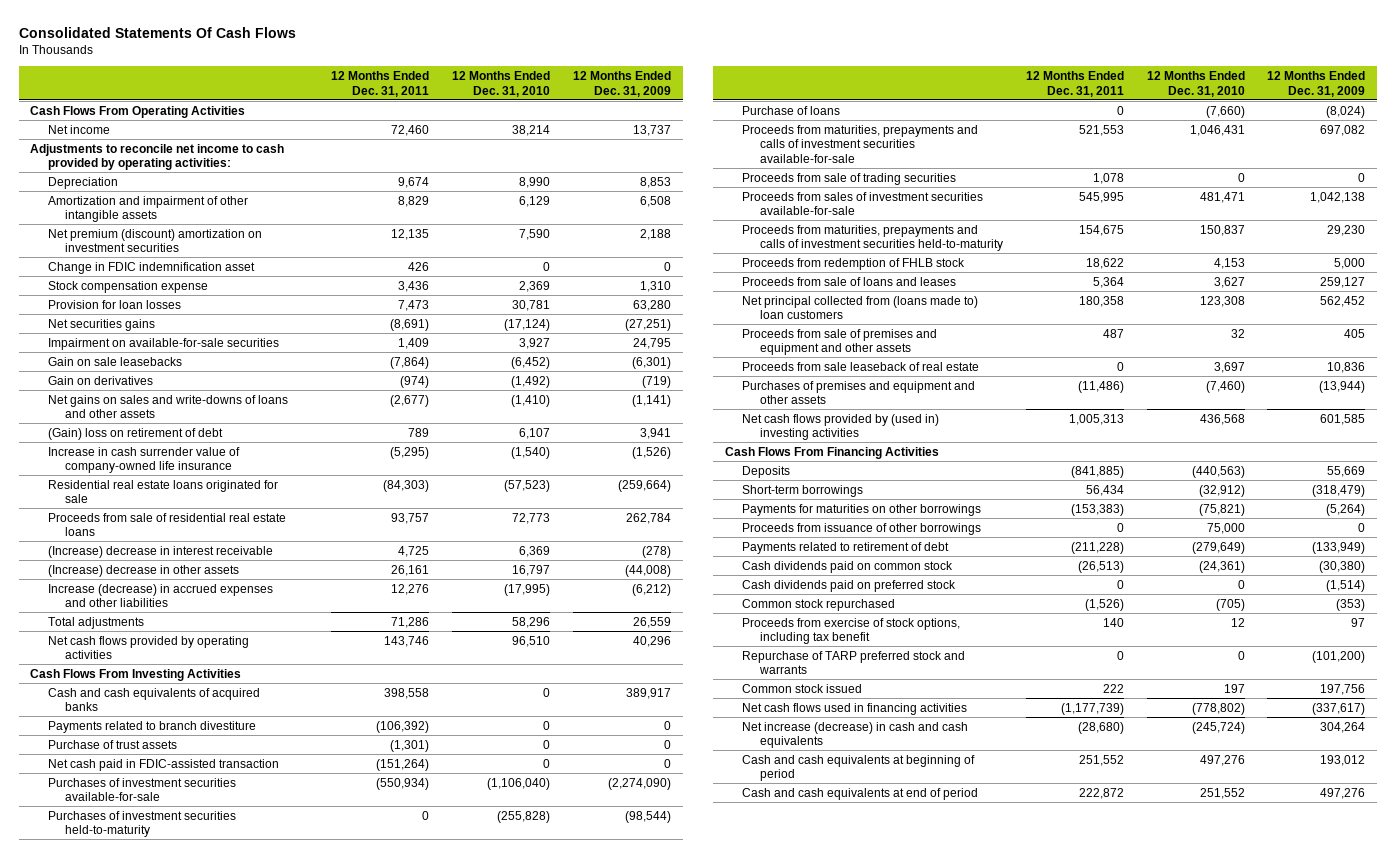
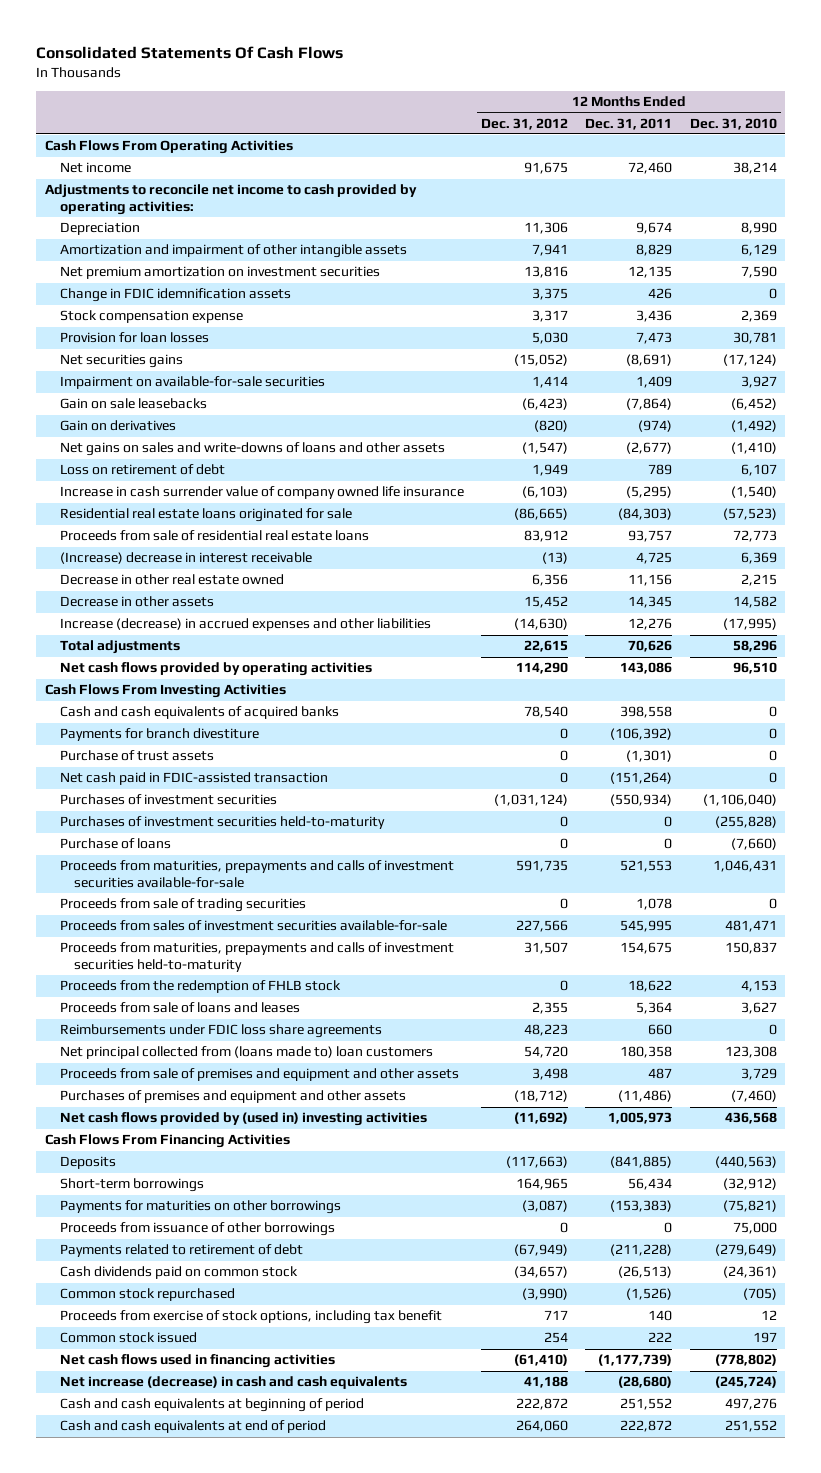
[573,71,672,97] 12 Months Ended Dec. 31, 2009 -> none
none -> [480,117,568,130] Dec. 31, 2012
[47,228,262,253] Net premium (discount) amortization on investment securities -> [59,266,380,280] Net premium amortization on investment securities
[47,261,255,274] Change in FDIC indemnification asset -> [59,288,291,303] Change in FDIC idemnification assets
[47,427,223,440] (Gain) loss on retirement of debt -> [59,464,225,476] Loss on retirement of debt
[47,446,240,474] Increase in cash surrender value of company-owned life insurance -> [59,486,464,500] Increase in cash surrender value of company owned life insurance
none -> [59,574,284,586] Decrease in other real estate owned
[47,564,239,577] (Increase) decrease in other assets -> [59,596,214,608] Decrease in other assets
[391,564,430,576] 26,161 -> [628,596,673,609] 14,345
[512,564,551,576] 16,797 -> [732,596,777,609] 14,582
[391,616,430,628] 71,286 -> [628,640,673,653] 70,626
[384,635,430,647] 143,746 -> [620,662,673,675] 143,086
[47,720,256,733] Payments related to branch divestiture -> [59,728,259,742] Payments for branch divestiture
[47,777,236,802] Purchases of investment securities available-for-sale -> [59,794,277,806] Purchases of investment securities
[742,257,966,270] Proceeds from redemption of FHLB stock -> [59,980,341,994] Proceeds from the redemption of FHLB stock
none -> [59,1024,382,1039] Reimbursements under FDIC loss share agreements
[742,361,980,371] Proceeds from sale leaseback of real estate -> none
[1230,328,1245,338] 32 -> [740,1068,777,1081] 3,729
[1068,413,1124,425] 1,005,313 -> [608,1112,673,1125] 1,005,973
[742,579,957,592] Cash dividends paid on preferred stock -> none
[742,650,966,675] Repurchase of TARP preferred stock and warrants -> none

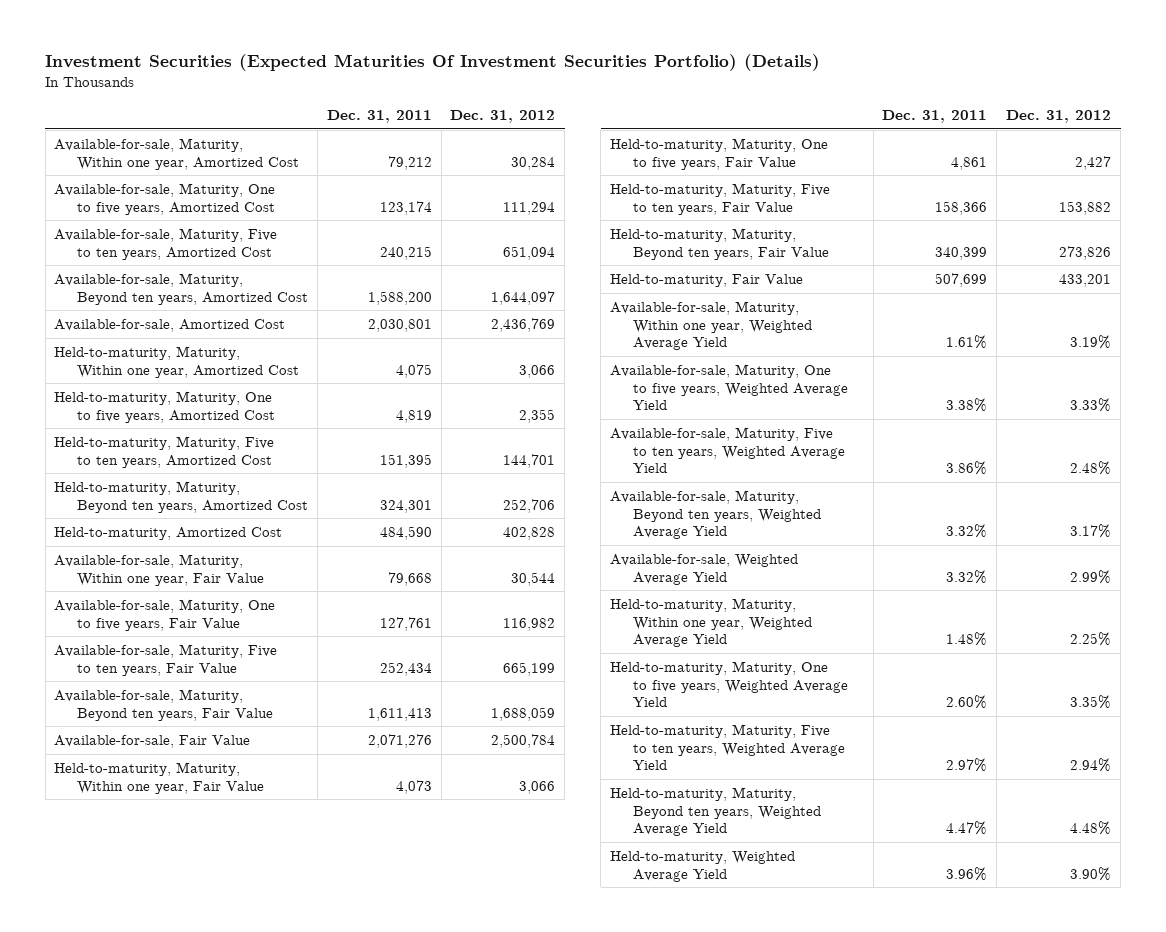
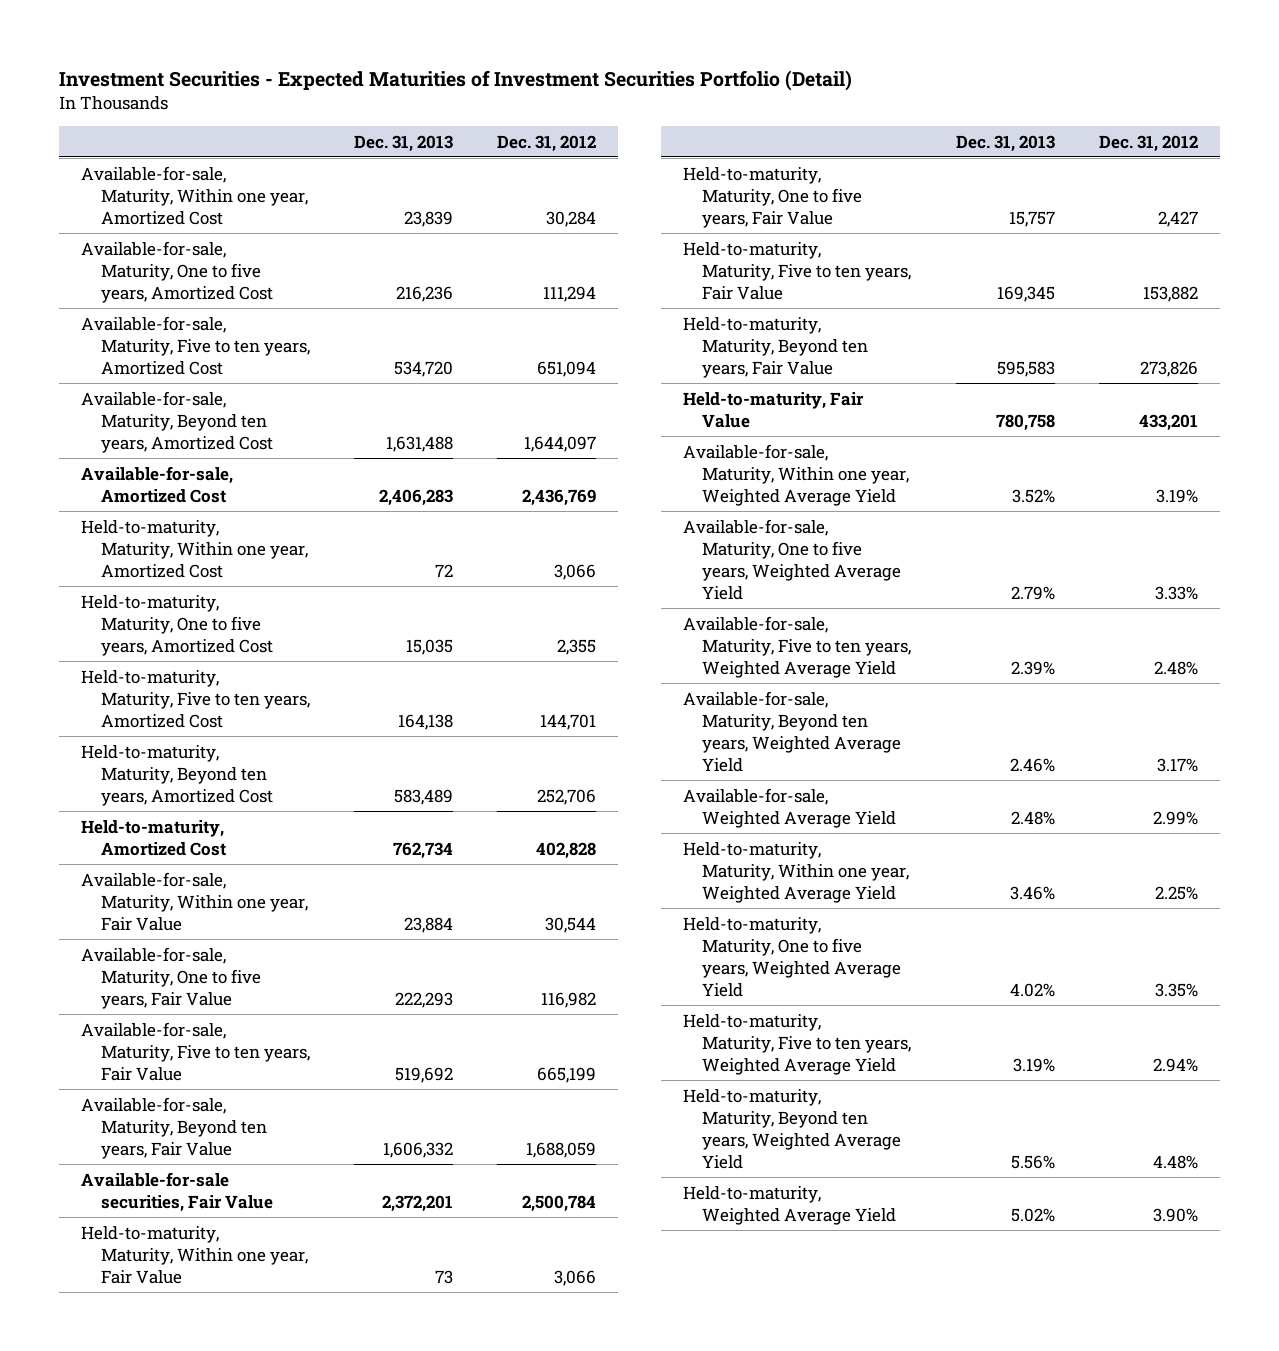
[45,54,821,72] Investment Securities (Expected Maturities Of Investment Securities Portfolio) (Details) -> [59,69,853,91] Investment Securities - Expected Maturities of Investment Securities Portfolio (Detail)
[326,109,432,123] Dec. 31, 2011 -> none
none -> [353,134,453,152] Dec. 31, 2013
[54,734,251,748] Available-for-sale, Fair Value -> [81,1171,273,1212] Available-for-sale securities, Fair Value

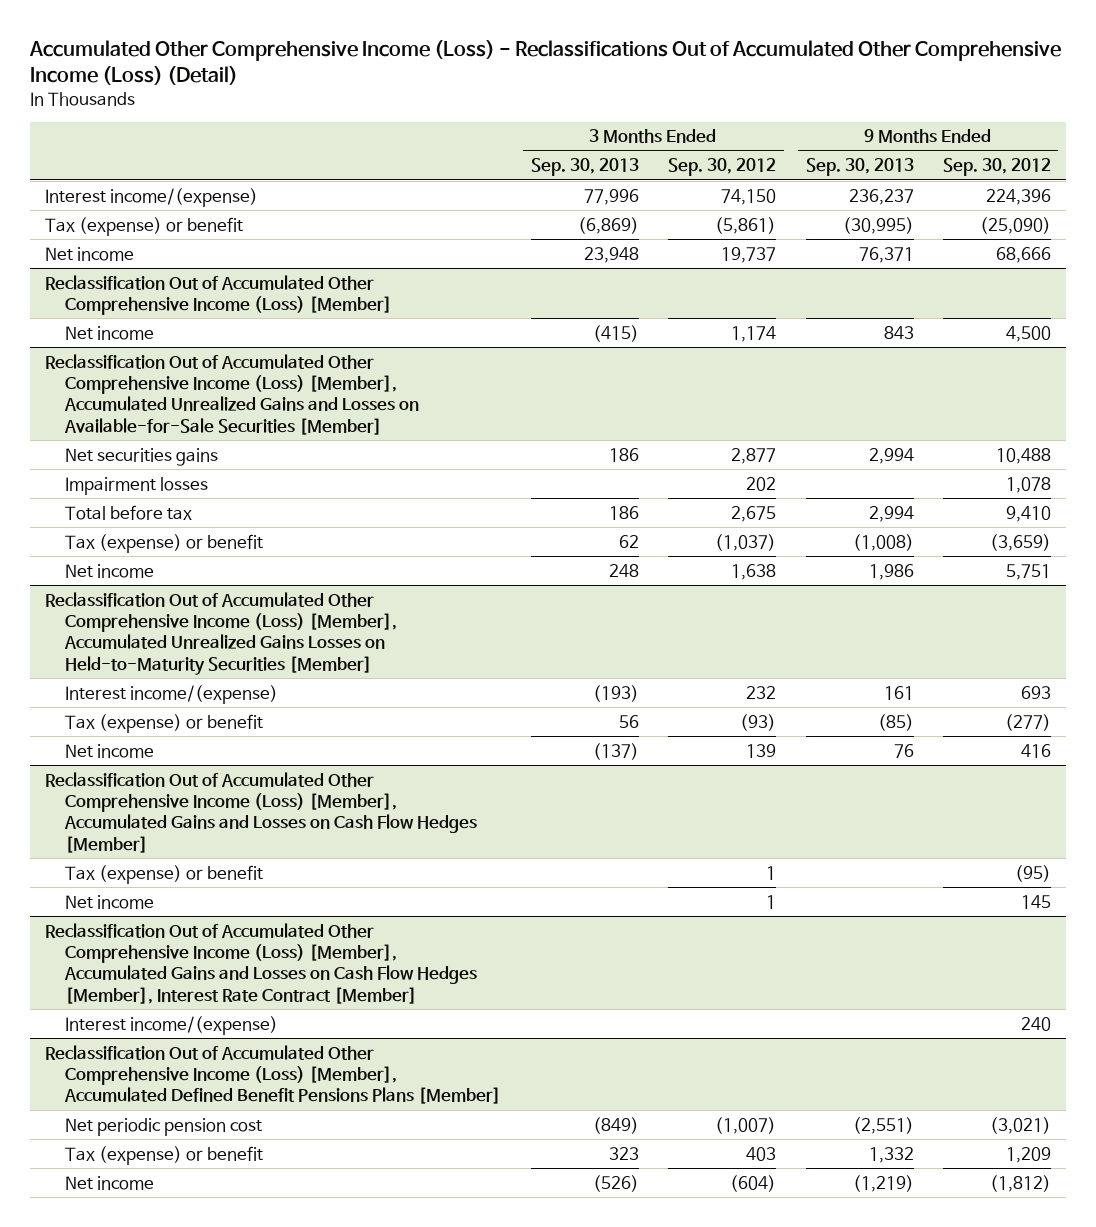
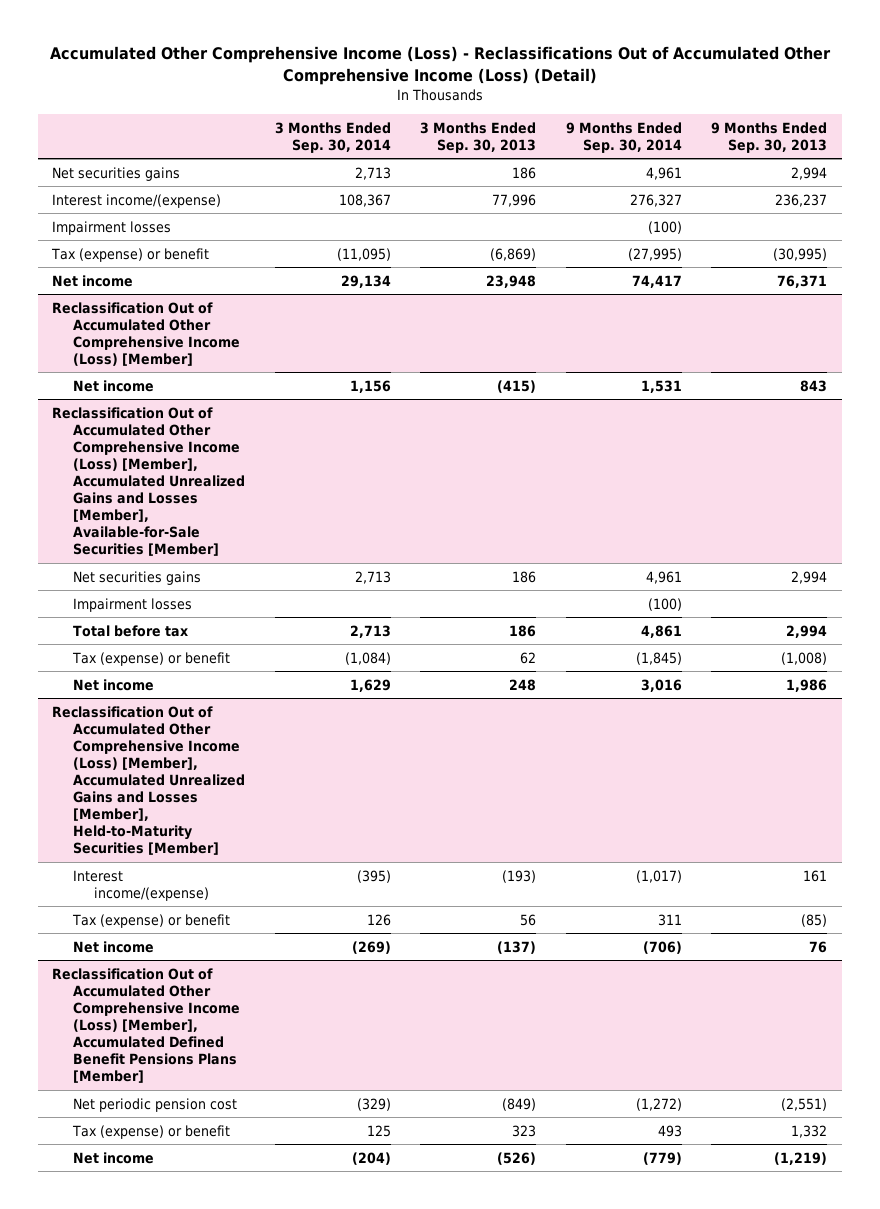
[668,158,777,177] Sep. 30, 2012 -> none
[943,158,1052,177] Sep. 30, 2012 -> none
none -> [274,121,391,153] 3 Months Ended Sep. 30, 2014
none -> [565,121,682,153] 9 Months Ended Sep. 30, 2014
none -> [52,166,181,181] Net securities gains
none -> [52,220,172,235] Impairment losses
[44,353,420,435] Reclassification Out of Accumulated Other Comprehensive Income (Loss) [Member], Accumulated Unrealized Gains and Losses on Available-for-Sale Securities [Member] -> [52,406,246,557] Reclassification Out of Accumulated Other Comprehensive Income (Loss) [Member], Accumulated Unrealized Gains and Losses [Member], Available-for-Sale Securities [Member]
[44,591,398,675] Reclassification Out of Accumulated Other Comprehensive Income (Loss) [Member], Accumulated Unrealized Gains Losses on Held-to-Maturity Securities [Member] -> [52,705,246,856] Reclassification Out of Accumulated Other Comprehensive Income (Loss) [Member], Accumulated Unrealized Gains and Losses [Member], Held-to-Maturity Securities [Member]
[44,771,478,853] Reclassification Out of Accumulated Other Comprehensive Income (Loss) [Member], Accumulated Gains and Losses on Cash Flow Hedges [Member] -> none
[65,864,264,884] Tax (expense) or benefit -> none
[65,894,155,909] Net income -> none
[44,922,478,1004] Reclassification Out of Accumulated Other Comprehensive Income (Loss) [Member], Accumulated Gains and Losses on Cash Flow Hedges [Member], Interest Rate Contract [Member] -> none
[65,1015,279,1035] Interest income/(expense) -> none

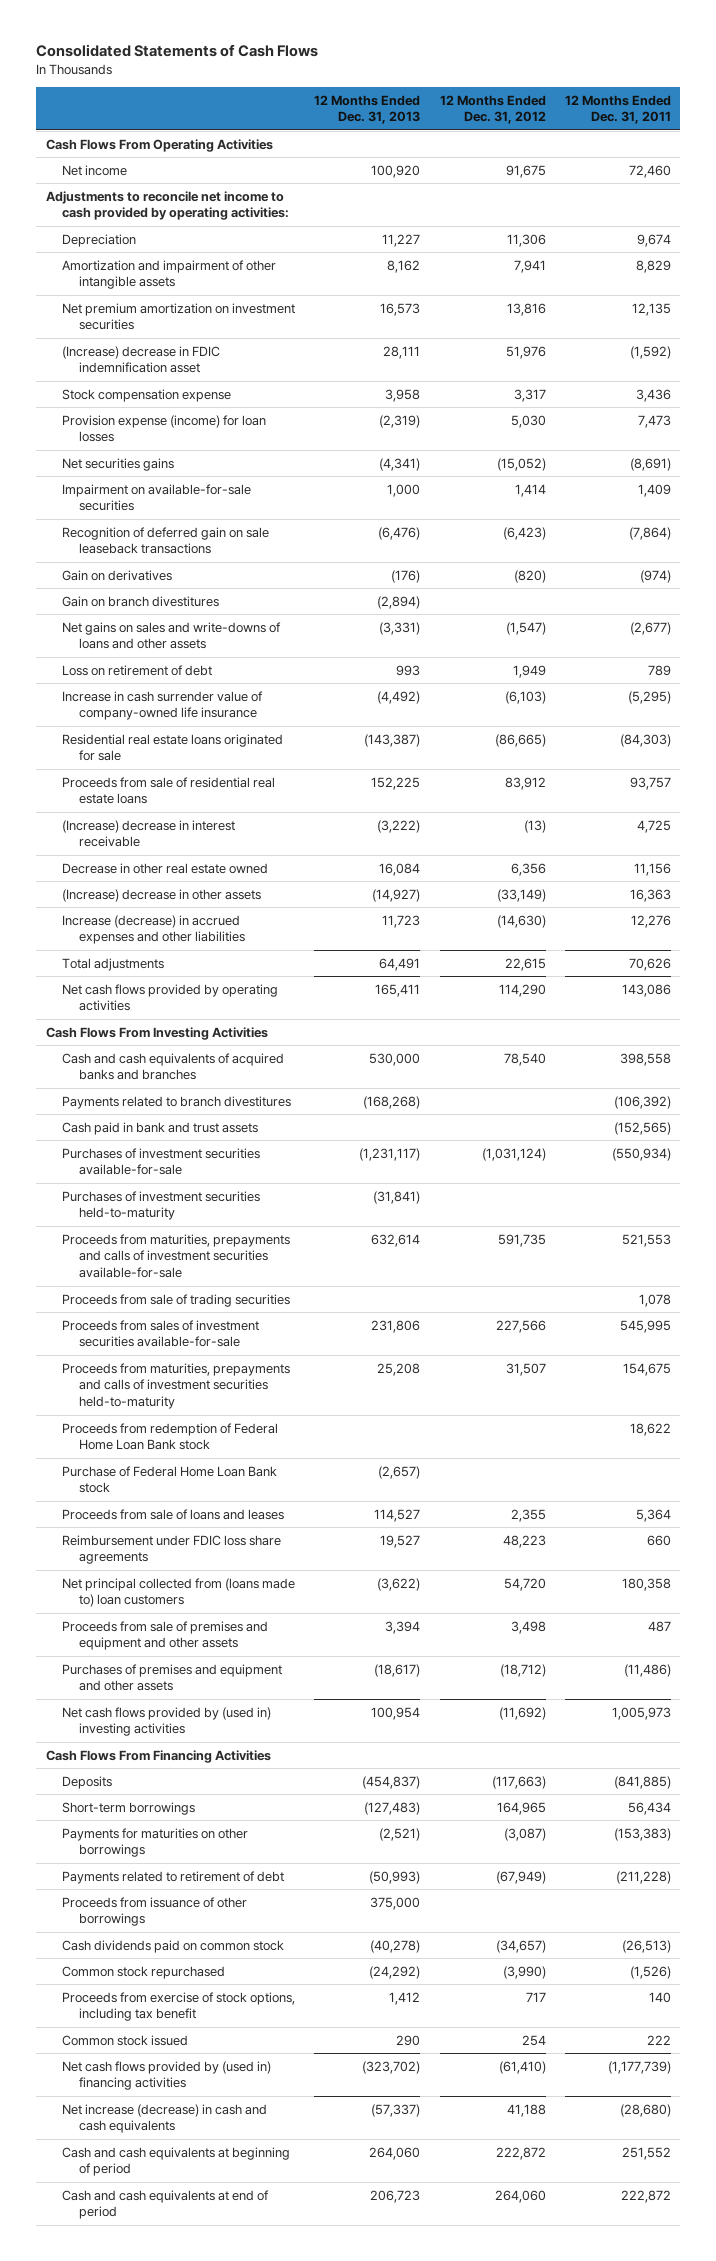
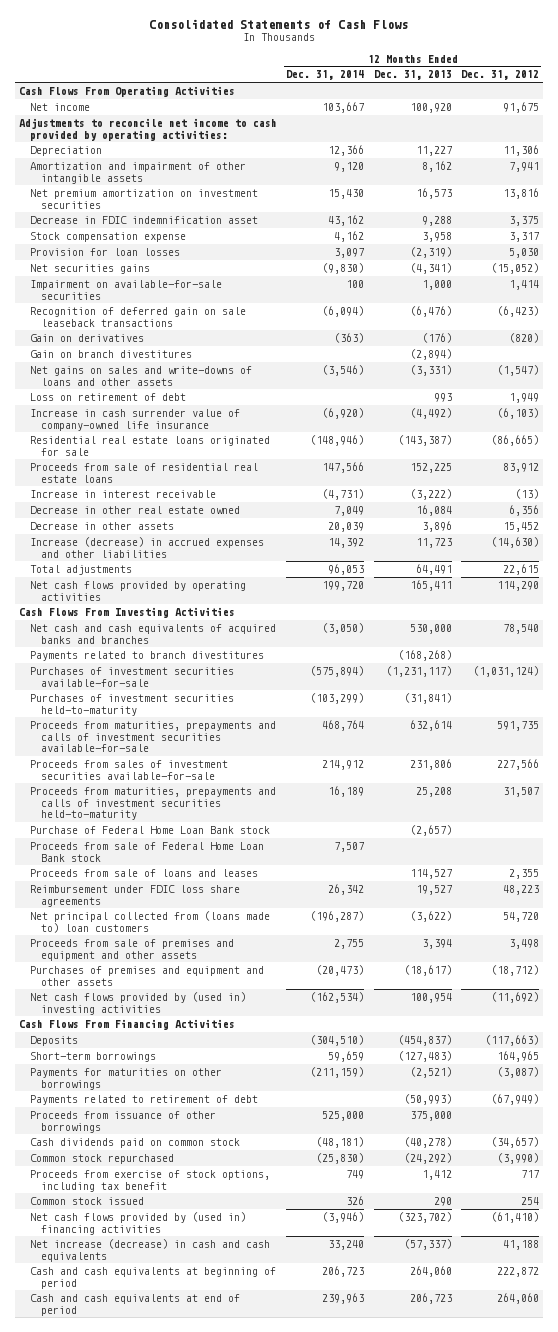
[564,94,671,125] 12 Months Ended Dec. 31, 2011 -> none
none -> [286,70,365,81] Dec. 31, 2014
[62,345,221,374] (Increase) decrease in FDIC indemnification asset -> [30,216,259,225] Decrease in FDIC indemnification asset
[383,345,421,359] 28,111 -> [421,216,452,227] 9,288
[505,345,546,359] 51,976 -> [508,216,539,227] 3,375
[62,414,267,443] Provision expense (income) for loan losses -> [30,248,181,257] Provision for loan losses
[62,819,236,848] (Increase) decrease in interest receivable -> [30,490,217,499] Increase in interest receivable
[62,888,262,902] (Increase) decrease in other assets -> [30,522,175,531] Decrease in other assets
[372,888,421,902] (14,927) -> [421,521,452,533] 3,896
[496,888,546,902] (33,149) -> [502,522,539,533] 15,452
[62,1052,285,1081] Cash and cash equivalents of acquired banks and branches -> [30,624,277,644] Net cash and cash equivalents of acquired banks and branches
[62,1121,259,1135] Cash paid in bank and trust assets -> none
[62,1293,291,1307] Proceeds from sale of trading securities -> none
[62,1422,279,1451] Proceeds from redemption of Federal Home Loan Bank stock -> none
none -> [30,842,265,862] Proceeds from sale of Federal Home Loan Bank stock

